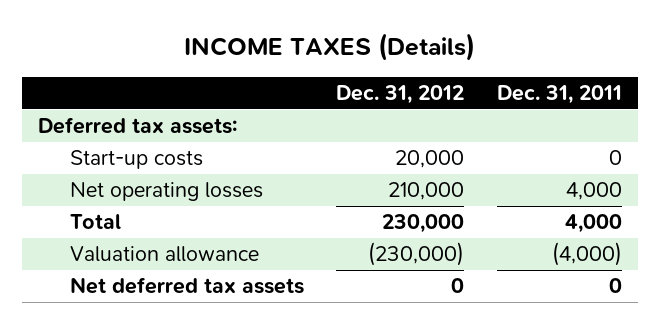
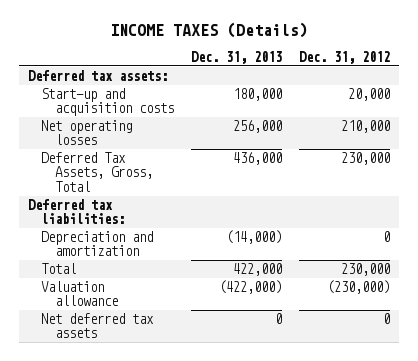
[496,85,622,105] Dec. 31, 2011 -> none
none -> [191,50,283,64] Dec. 31, 2013
[69,150,203,170] Start-up costs -> [41,88,174,117] Start-up and acquisition costs
none -> [41,152,153,192] Deferred Tax Assets, Gross, Total
none -> [27,199,126,225] Deferred tax liabilities:
none -> [41,231,154,257] Depreciation and amortization

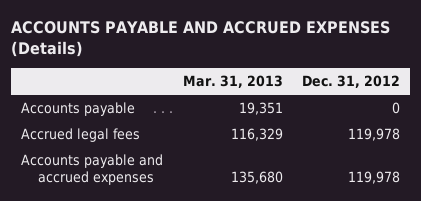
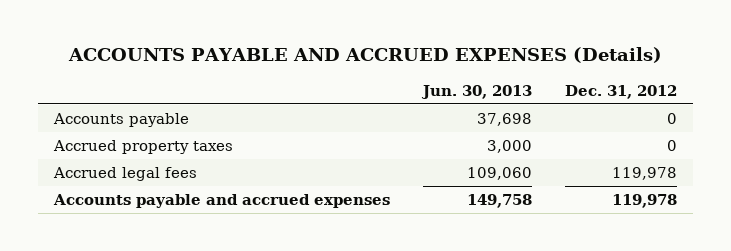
[182,74,283,88] Mar. 31, 2013 -> none
none -> [420,84,532,99] Jun. 30, 2013
none -> [53,140,234,155] Accrued property taxes

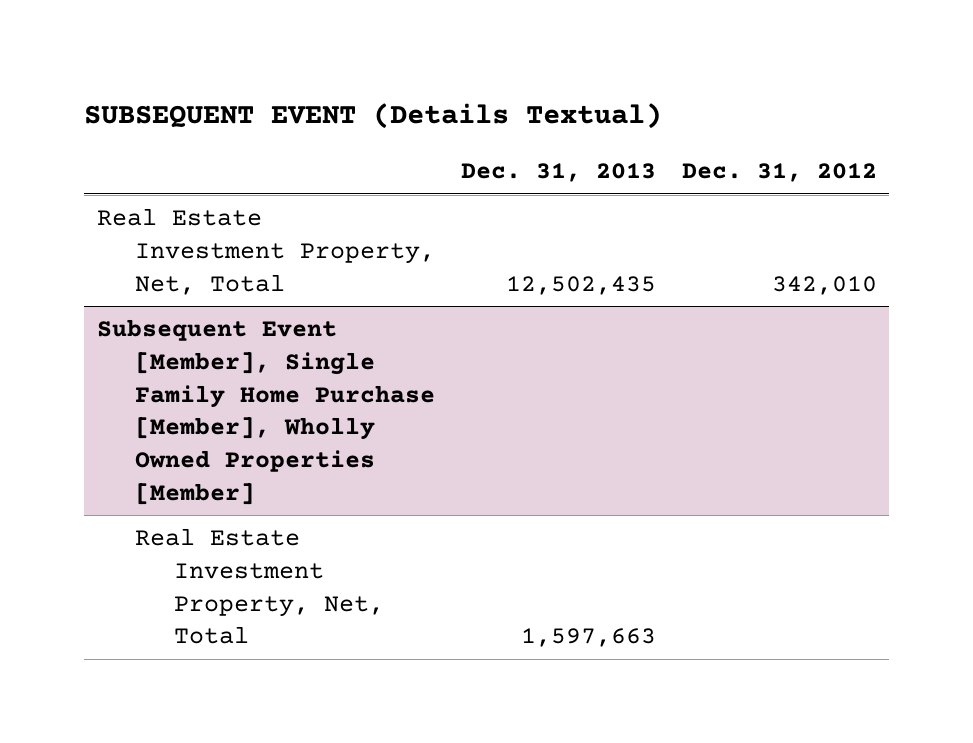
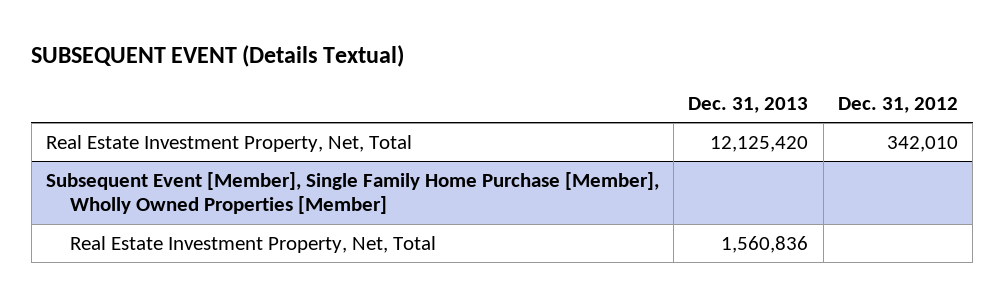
[505,275,656,295] 12,502,435 -> [710,135,809,152] 12,125,420
[520,628,656,648] 1,597,663 -> [721,235,809,253] 1,560,836

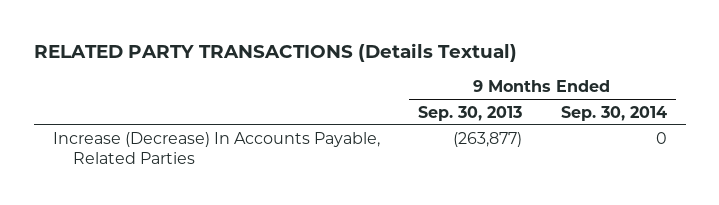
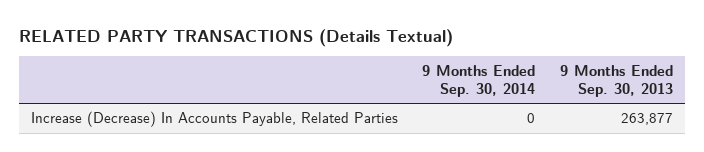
[453,132,523,148] (263,877) -> [620,113,673,126] 263,877

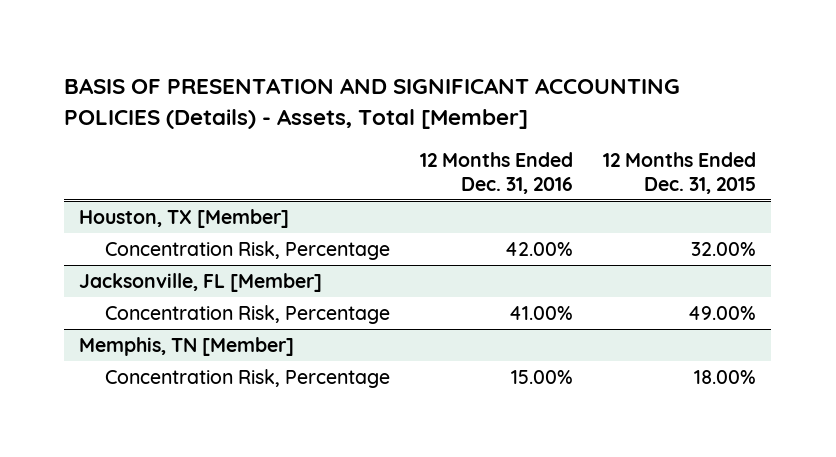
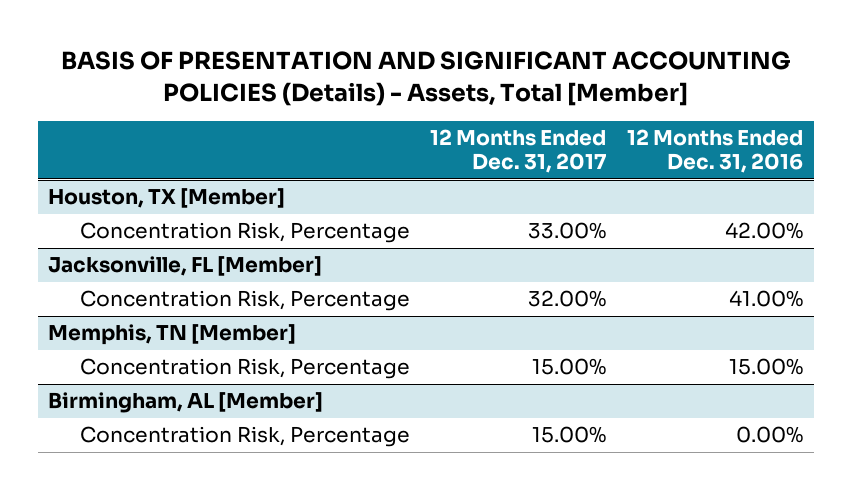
[603,152,757,195] 12 Months Ended Dec. 31, 2015 -> none
none -> [430,129,607,174] 12 Months Ended Dec. 31, 2017
none -> [47,392,323,414] Birmingham, AL [Member]
none -> [79,426,410,448] Concentration Risk, Percentage

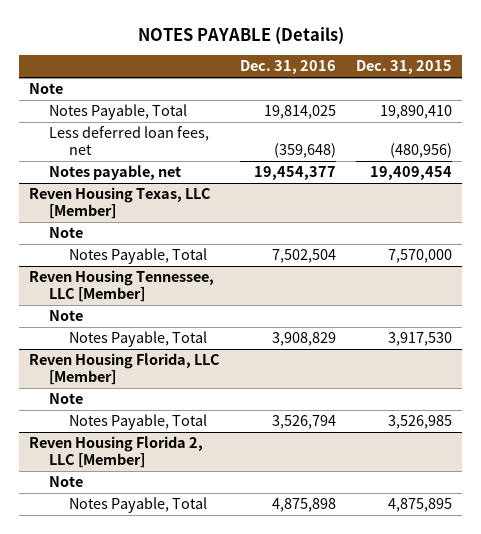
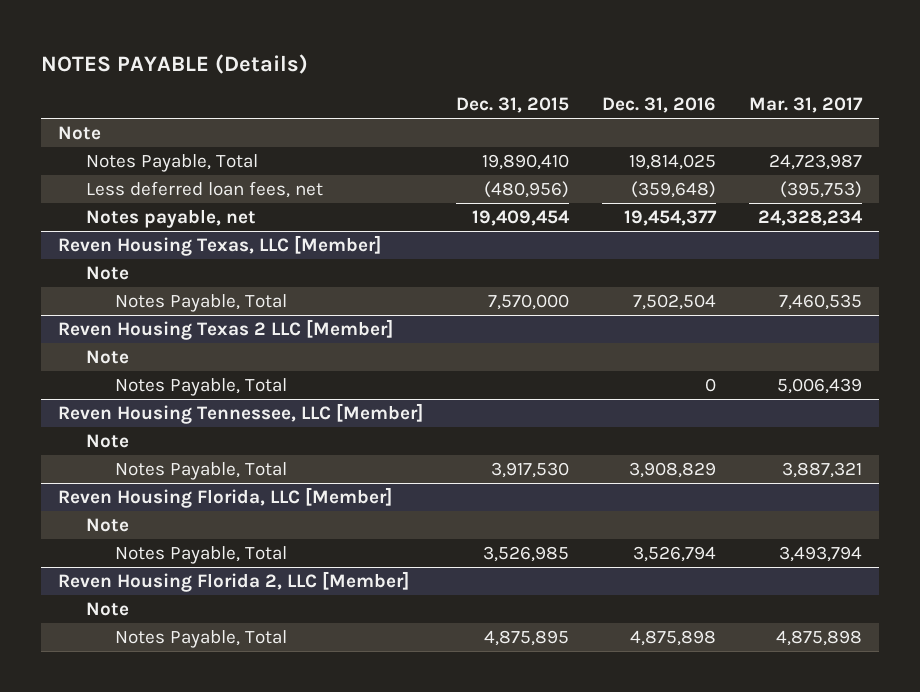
none -> [749,97,864,114] Mar. 31, 2017
none -> [57,319,393,341] Reven Housing Texas 2 LLC [Member]
none -> [86,350,130,365] Note
none -> [115,378,288,397] Notes Payable, Total

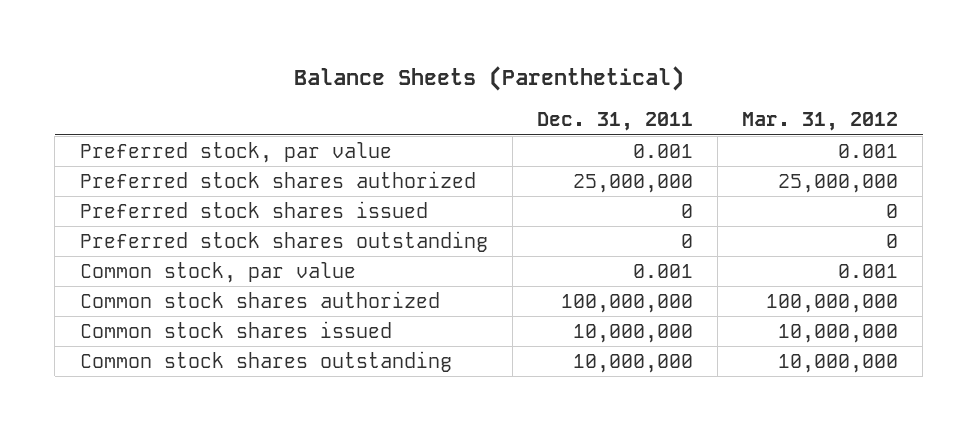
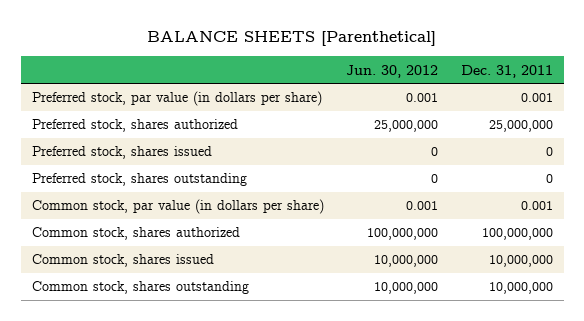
[293,65,684,91] Balance Sheets (Parenthetical) -> [147,31,437,47] BALANCE SHEETS [Parenthetical]
[742,112,899,132] Mar. 31, 2012 -> none
none -> [346,64,439,78] Jun. 30, 2012
[79,142,392,164] Preferred stock, par value -> [31,91,322,107] Preferred stock, par value (in dollars per share)
[79,171,476,189] Preferred stock shares authorized -> [31,119,238,133] Preferred stock, shares authorized
[79,201,428,219] Preferred stock shares issued -> [31,146,212,160] Preferred stock, shares issued
[79,231,488,253] Preferred stock shares outstanding -> [31,173,247,187] Preferred stock, shares outstanding
[79,262,356,284] Common stock, par value -> [31,199,324,215] Common stock, par value (in dollars per share)
[79,291,440,309] Common stock shares authorized -> [31,227,240,241] Common stock, shares authorized
[79,321,392,339] Common stock shares issued -> [31,254,214,268] Common stock, shares issued
[79,351,452,373] Common stock shares outstanding -> [31,281,249,295] Common stock, shares outstanding

